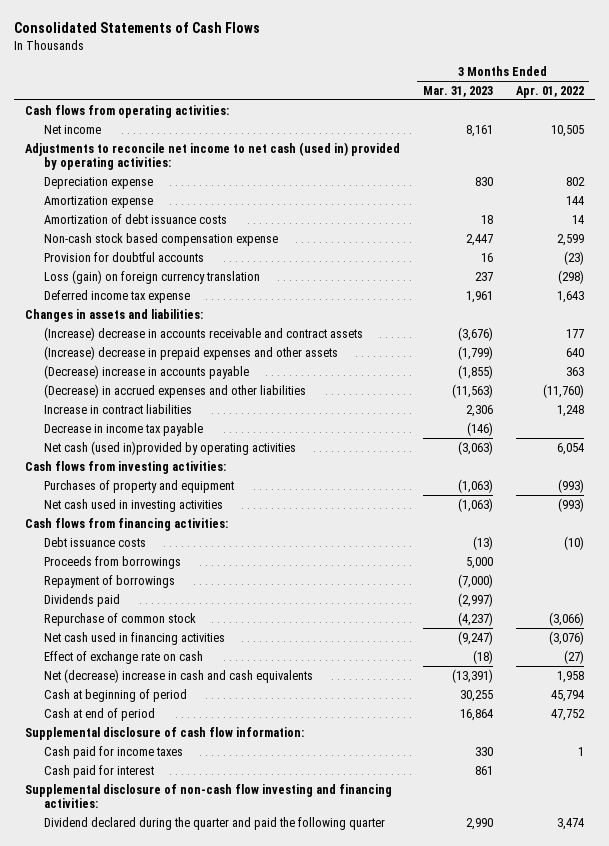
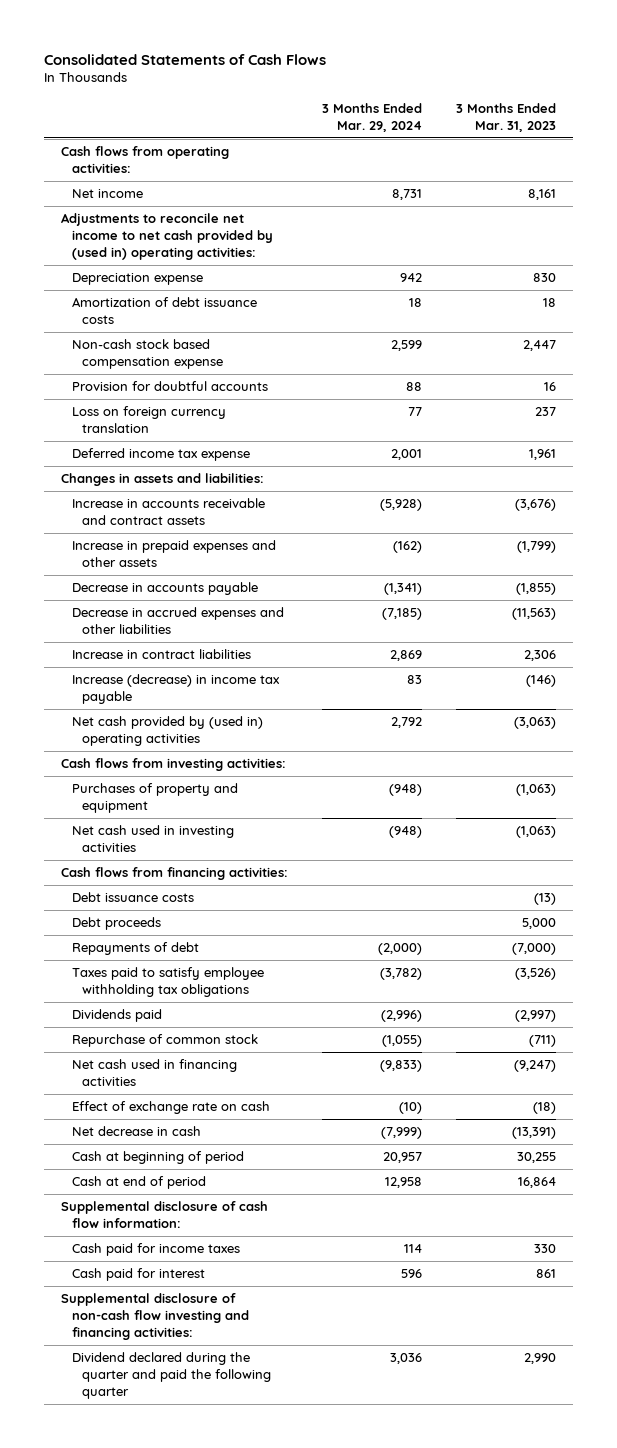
[515,85,584,98] Apr. 01, 2022 -> none
none -> [322,102,423,132] 3 Months Ended Mar. 29, 2024
[25,141,401,171] Adjustments to reconcile net income to net cash (used in) provided by operating activities: -> [61,213,273,261] Adjustments to reconcile net income to net cash provided by (used in) operating activities:
[44,195,154,208] Amortization expense -> none
[44,269,261,284] Loss (gain) on foreign currency translation -> [71,406,226,434] Loss on foreign currency translation
[44,326,364,341] (Increase) decrease in accounts receivable and contract assets -> [71,498,265,526] Increase in accounts receivable and contract assets
[44,345,339,360] (Increase) decrease in prepaid expenses and other assets -> [71,540,276,568] Increase in prepaid expenses and other assets
[44,364,250,379] (Decrease) increase in accounts payable -> [71,582,258,596] Decrease in accounts payable
[44,383,307,398] (Decrease) in accrued expenses and other liabilities -> [71,607,284,635] Decrease in accrued expenses and other liabilities
[44,422,204,436] Decrease in income tax payable -> [71,674,280,705] Increase (decrease) in income tax payable
[44,440,297,455] Net cash (used in)provided by operating activities -> [71,716,263,747] Net cash provided by (used in) operating activities
[44,555,182,569] Proceeds from borrowings -> none
none -> [71,917,161,931] Debt proceeds
[44,574,176,588] Repayment of borrowings -> [71,942,199,956] Repayments of debt
none -> [71,967,264,998] Taxes paid to satisfy employee withholding tax obligations
[458,611,494,626] (4,237) -> [529,1035,557,1048] (711)
[44,668,314,683] Net (decrease) increase in cash and cash equivalents -> [71,1126,201,1137] Net decrease in cash

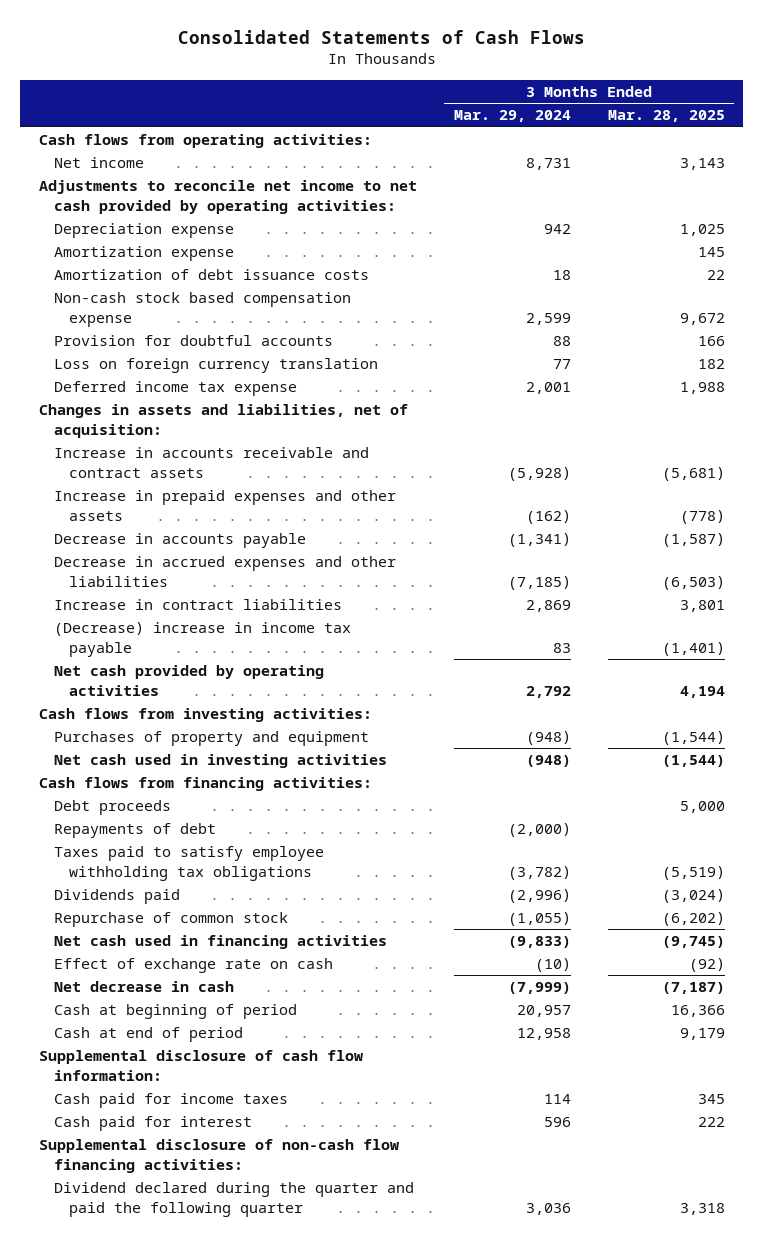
[456,102,557,132] 3 Months Ended Mar. 31, 2023 -> none
none -> [607,110,725,123] Mar. 28, 2025
[61,213,273,261] Adjustments to reconcile net income to net cash provided by (used in) operating activities: -> [38,180,417,214] Adjustments to reconcile net income to net cash provided by operating activities:
none -> [53,246,234,262] Amortization expense
[61,473,265,487] Changes in assets and liabilities: -> [38,404,408,438] Changes in assets and liabilities, net of acquisition:
[71,674,280,705] Increase (decrease) in income tax payable -> [53,622,351,657] (Decrease) increase in income tax payable
[71,716,263,747] Net cash provided by (used in) operating activities -> [53,665,324,696] Net cash provided by operating activities
[71,892,194,903] Debt issuance costs -> none
[61,1293,249,1341] Supplemental disclosure of non-cash flow investing and financing activities: -> [38,1139,399,1173] Supplemental disclosure of non-cash flow financing activities:

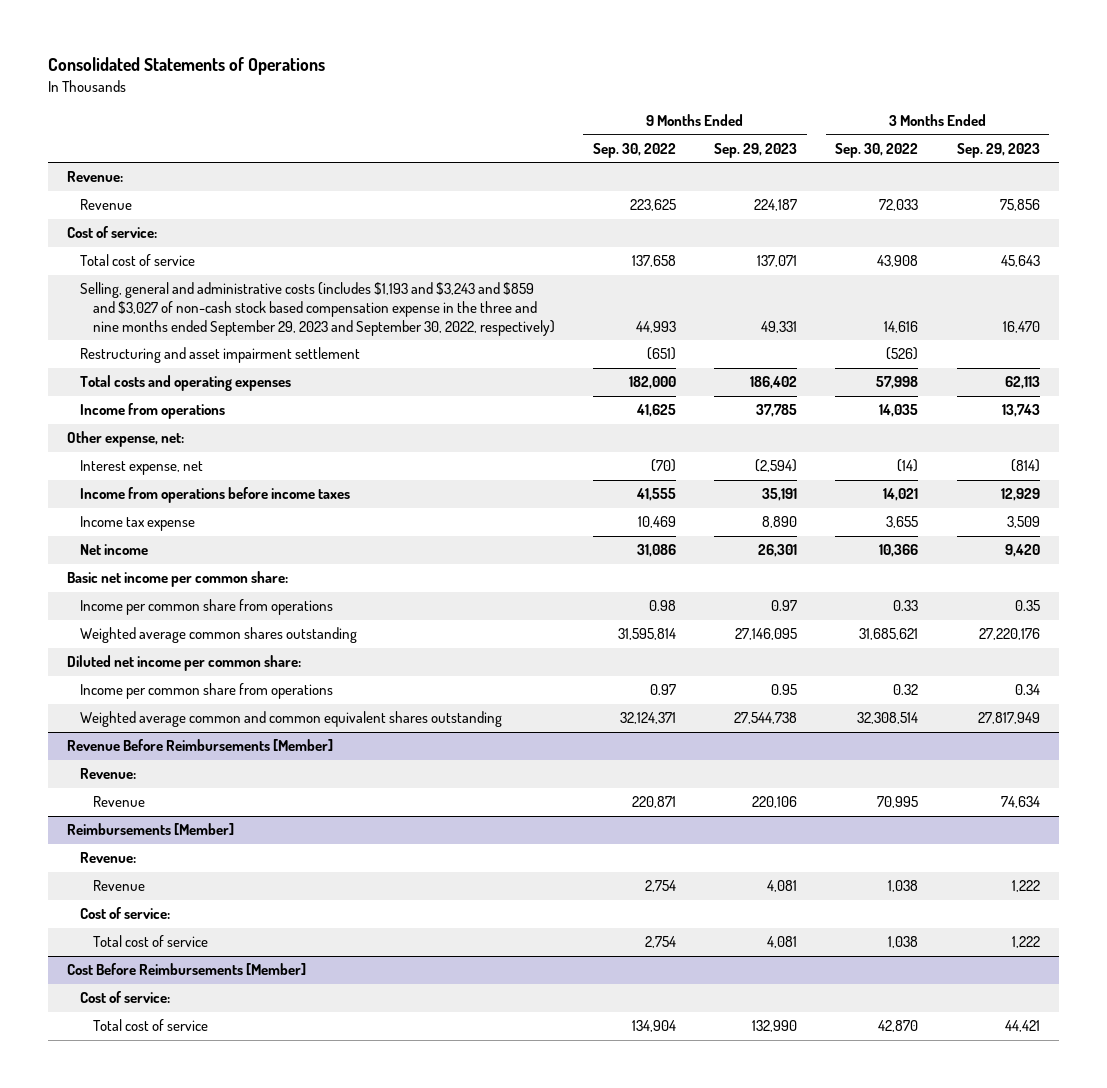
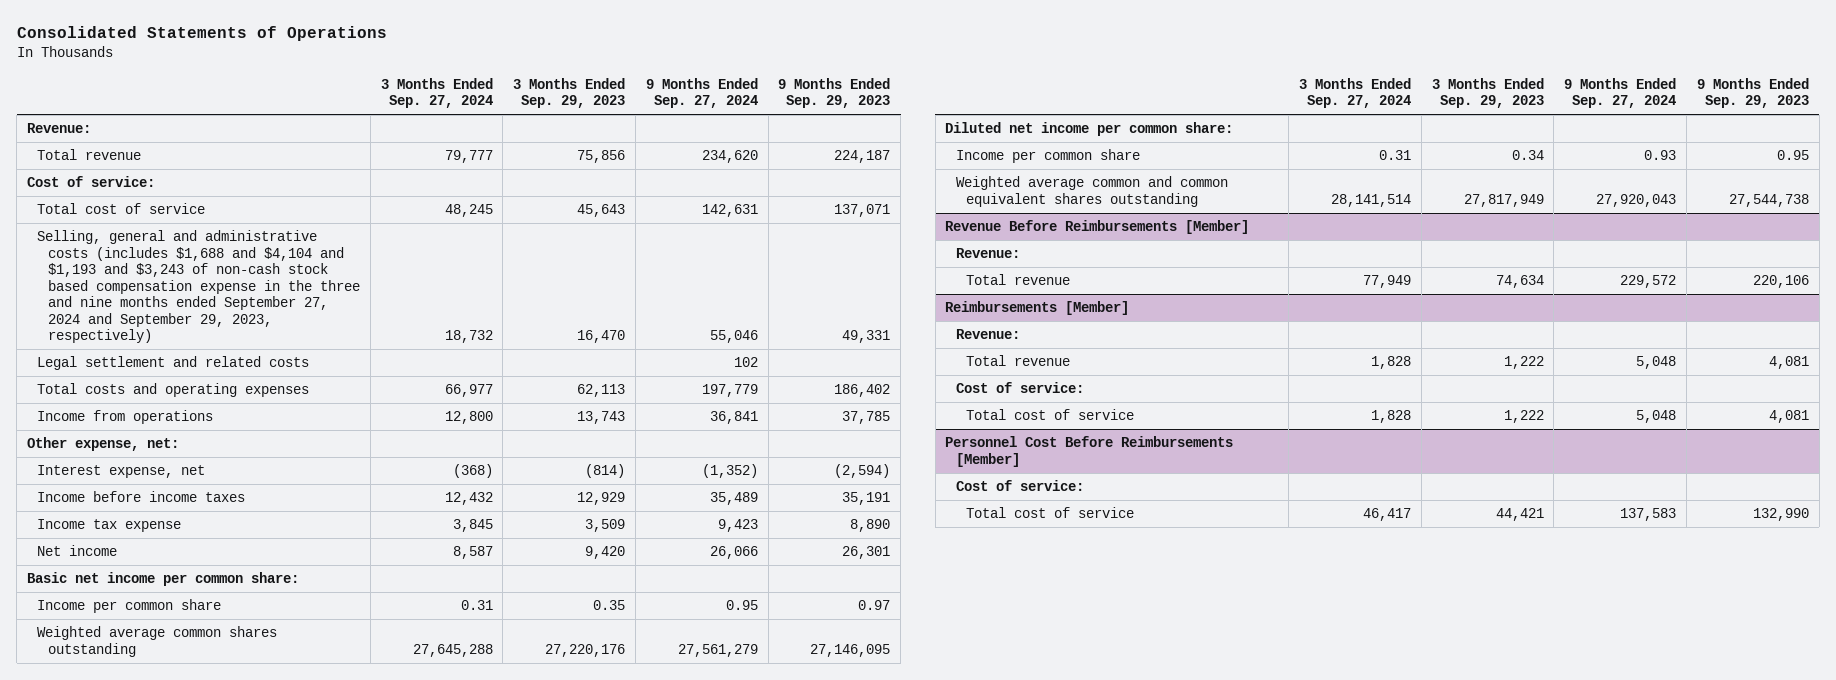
[592,142,676,158] Sep. 30, 2022 -> none
[835,142,919,158] Sep. 30, 2022 -> none
none -> [380,77,493,109] 3 Months Ended Sep. 27, 2024
none -> [645,77,758,109] 9 Months Ended Sep. 27, 2024
[79,199,132,211] Revenue -> [37,149,142,161] Total revenue
[79,347,360,364] Restructuring and asset impairment settlement -> none
[79,282,555,337] Selling, general and administrative costs (includes $1,193 and $3,243 and $859 and $3,027 of non-cash stock based compensation expense in the three and nine months ended September 29, 2023 and September 30, 2022, respectively) -> [37,230,360,344] Selling, general and administrative costs (includes $1,688 and $4,104 and $1,193 and $3,243 of non-cash stock based compensation expense in the three and nine months ended September 27, 2024 and September 29, 2023, respectively)
none -> [37,356,310,371] Legal settlement and related costs
[79,487,350,504] Income from operations before income taxes -> [37,491,246,503] Income before income taxes
[79,599,333,616] Income per common share from operations -> [37,599,222,614] Income per common share
[79,683,333,700] Income per common share from operations -> [955,149,1140,164] Income per common share
[92,796,145,808] Revenue -> [966,274,1071,286] Total revenue
[92,880,145,892] Revenue -> [966,355,1071,367] Total revenue
[67,963,307,976] Cost Before Reimbursements [Member] -> [945,436,1234,467] Personnel Cost Before Reimbursements [Member]

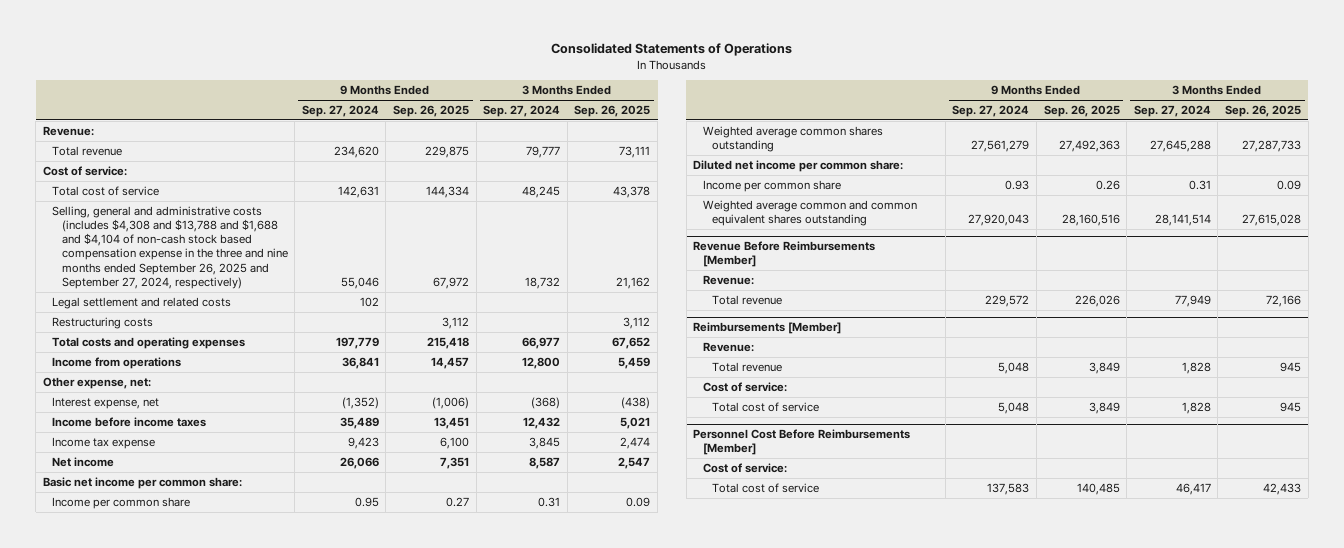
[513,77,626,109] 3 Months Ended Sep. 29, 2023 -> none
[778,77,891,109] 9 Months Ended Sep. 29, 2023 -> none
none -> [392,104,469,117] Sep. 26, 2025
none -> [574,104,651,117] Sep. 26, 2025
[37,230,360,344] Selling, general and administrative costs (includes $1,688 and $4,104 and $1,193 and $3,243 of non-cash stock based compensation expense in the three and nine months ended September 27, 2024 and September 29, 2023, respectively) -> [52,205,288,289] Selling, general and administrative costs (includes $4,308 and $13,788 and $1,688 and $4,104 of non-cash stock based compensation expense in the three and nine months ended September 26, 2025 and September 27, 2024, respectively)
none -> [52,316,154,329] Restructuring costs

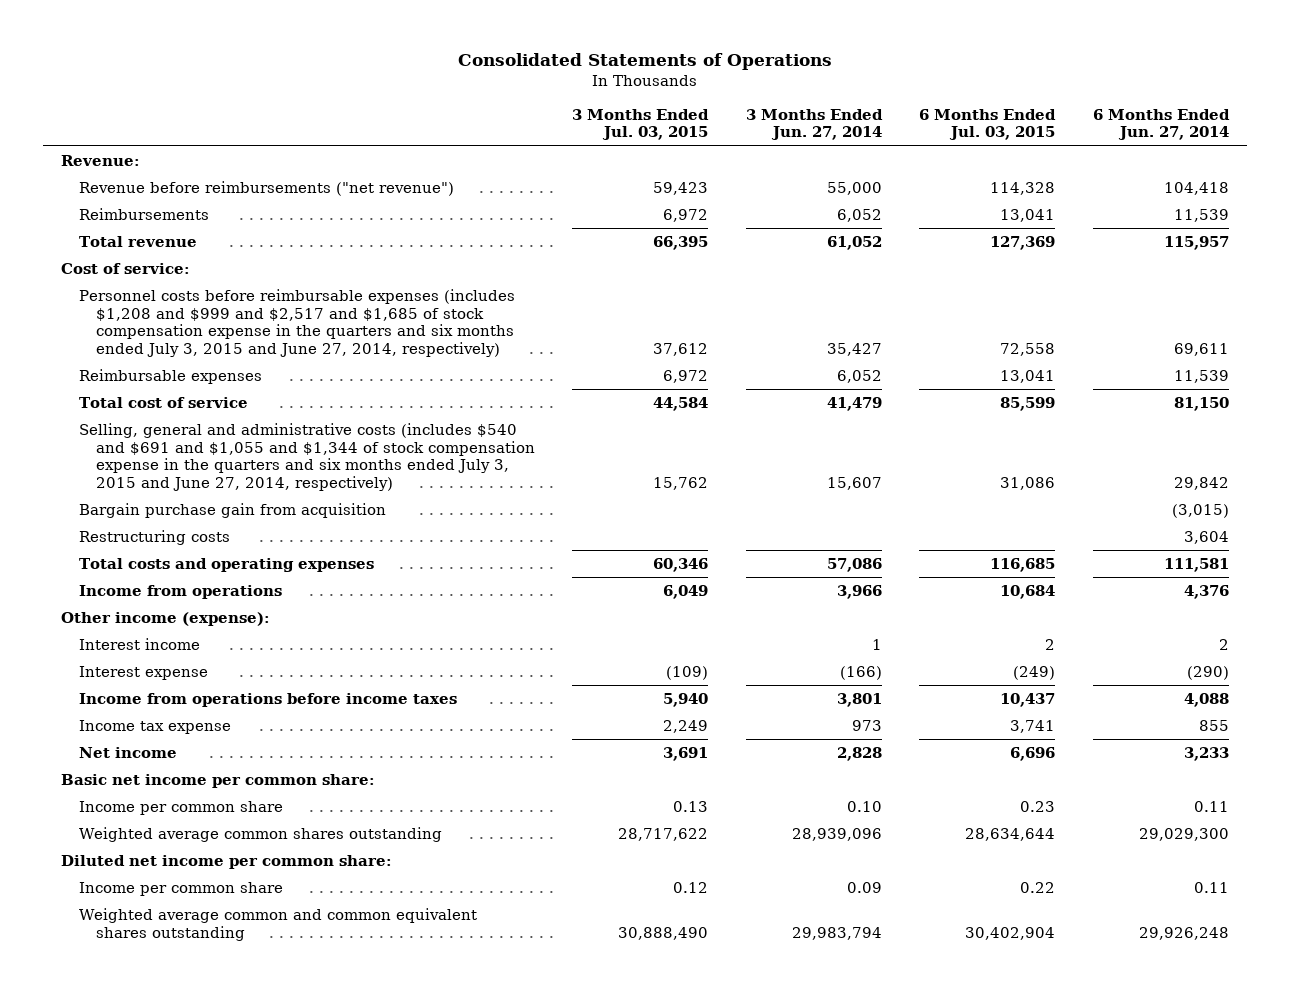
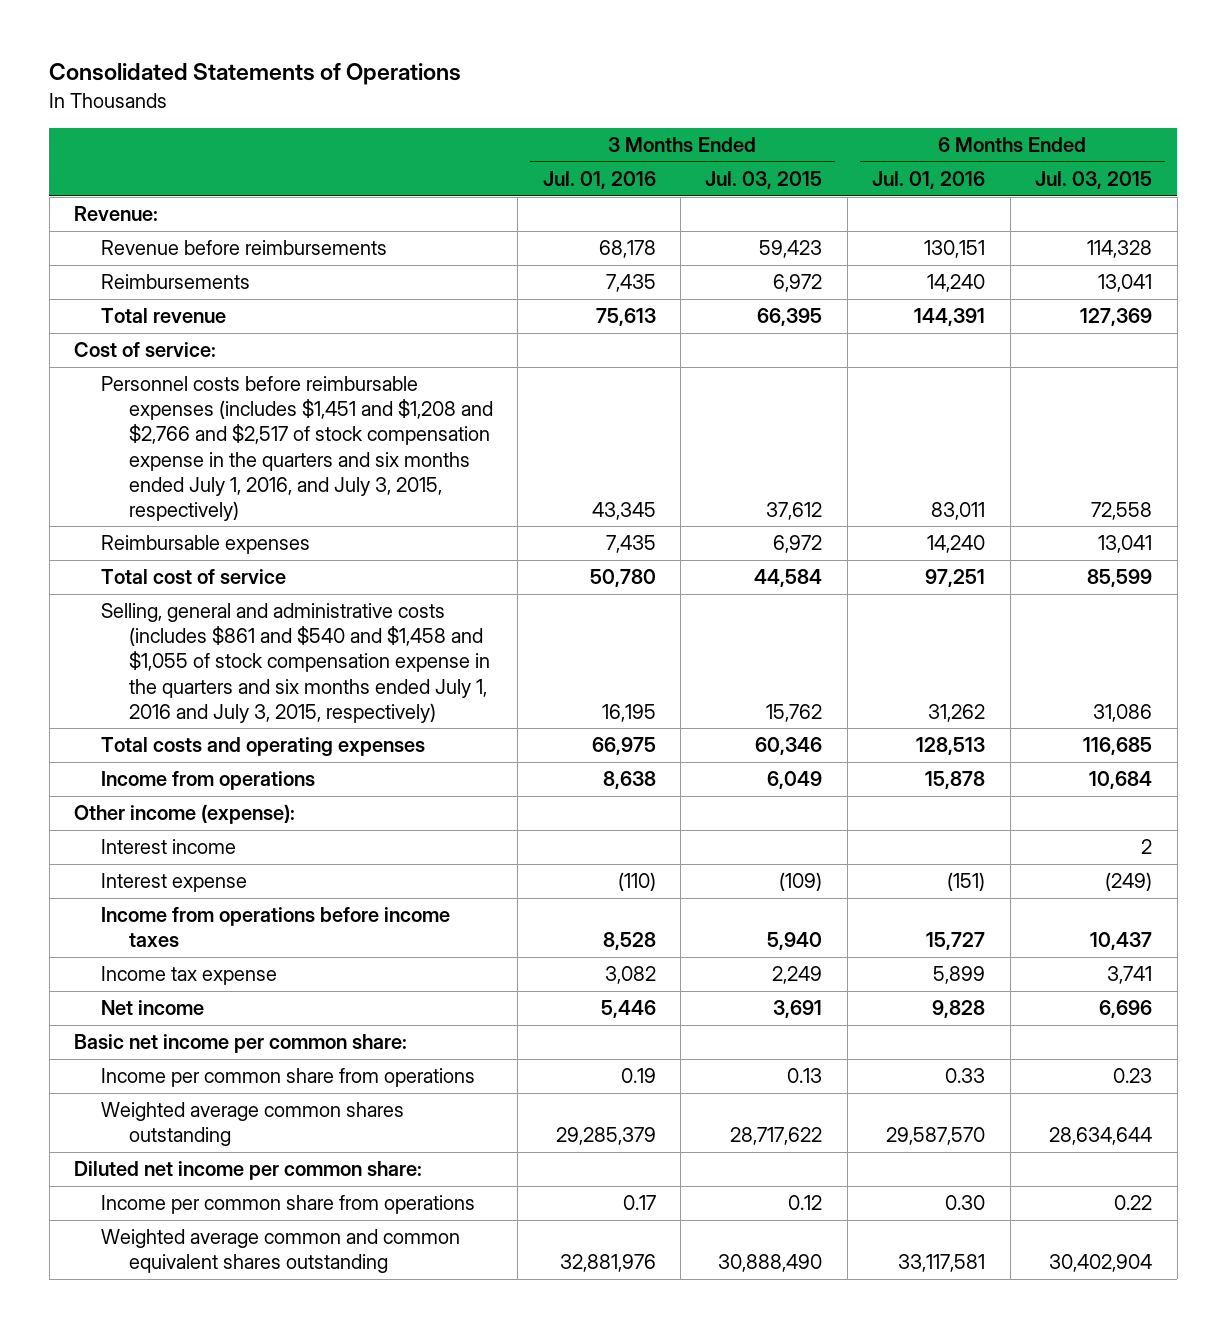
[745,108,883,141] 3 Months Ended Jun. 27, 2014 -> none
[1092,108,1230,141] 6 Months Ended Jun. 27, 2014 -> none
none -> [542,170,656,189] Jul. 01, 2016
none -> [872,170,986,189] Jul. 01, 2016
[78,181,454,197] Revenue before reimbursements ("net revenue") -> [101,240,388,256] Revenue before reimbursements
[78,289,515,357] Personnel costs before reimbursable expenses (includes $1,208 and $999 and $2,517 and $1,685 of stock compensation expense in the quarters and six months ended July 3, 2015 and June 27, 2014, respectively) -> [101,376,493,521] Personnel costs before reimbursable expenses (includes $1,451 and $1,208 and $2,766 and $2,517 of stock compensation expense in the quarters and six months ended July 1, 2016, and July 3, 2015, respectively)
[78,503,386,519] Bargain purchase gain from acquisition -> none
[78,530,230,546] Restructuring costs -> none
[78,423,535,491] Selling, general and administrative costs (includes $540 and $691 and $1,055 and $1,344 of stock compensation expense in the quarters and six months ended July 3, 2015 and June 27, 2014, respectively) -> [101,603,490,723] Selling, general and administrative costs (includes $861 and $540 and $1,458 and $1,055 of stock compensation expense in the quarters and six months ended July 1, 2016 and July 3, 2015, respectively)
[78,801,283,816] Income per common share -> [101,1068,476,1088] Income per common share from operations
[78,882,283,897] Income per common share -> [101,1195,476,1215] Income per common share from operations

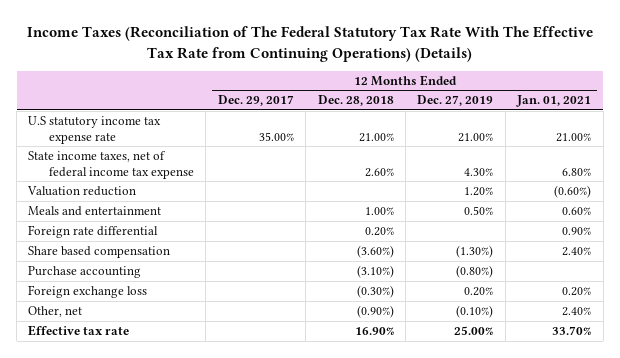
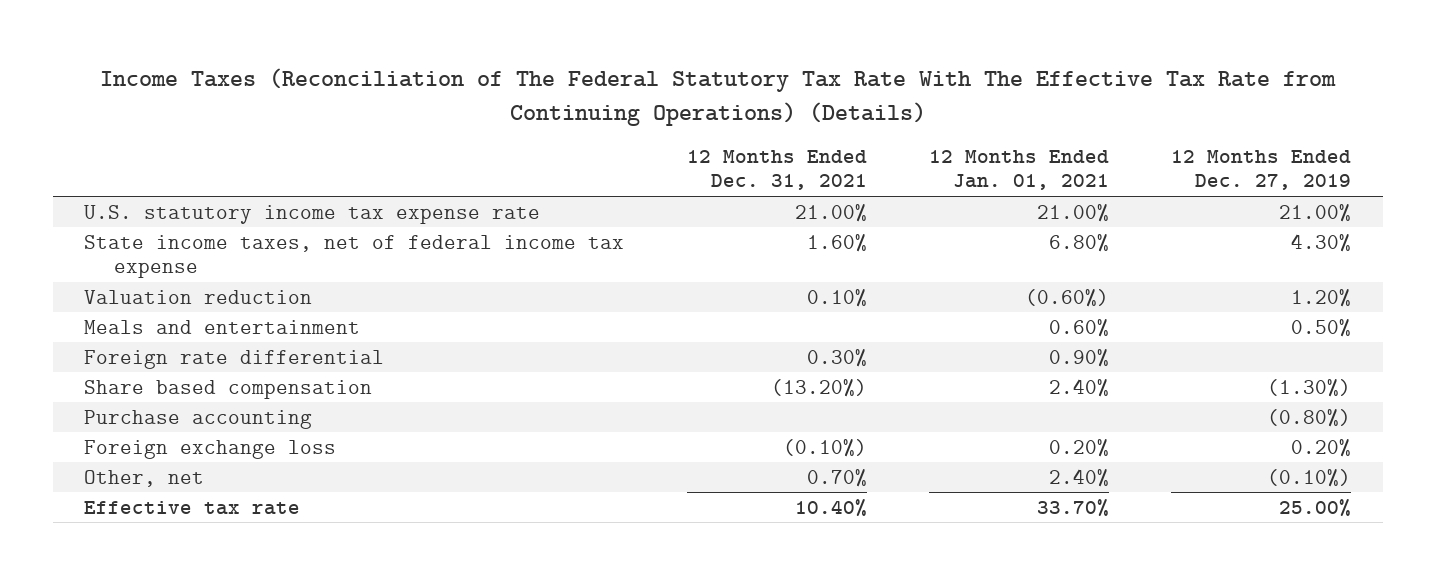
[217,95,294,107] Dec. 29, 2017 -> none
[317,95,394,107] Dec. 28, 2018 -> none
none -> [686,149,867,191] 12 Months Ended Dec. 31, 2021
[28,116,162,144] U.S statutory income tax expense rate -> [84,204,541,224] U.S. statutory income tax expense rate

